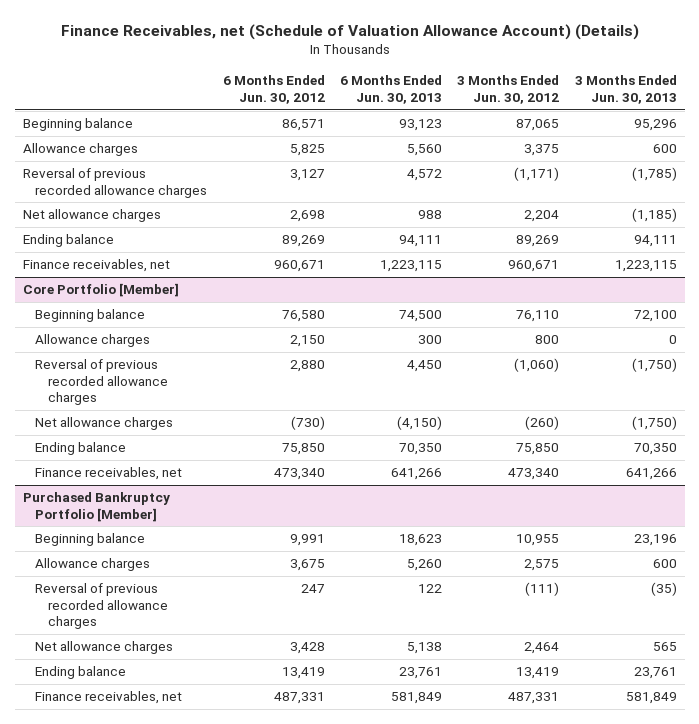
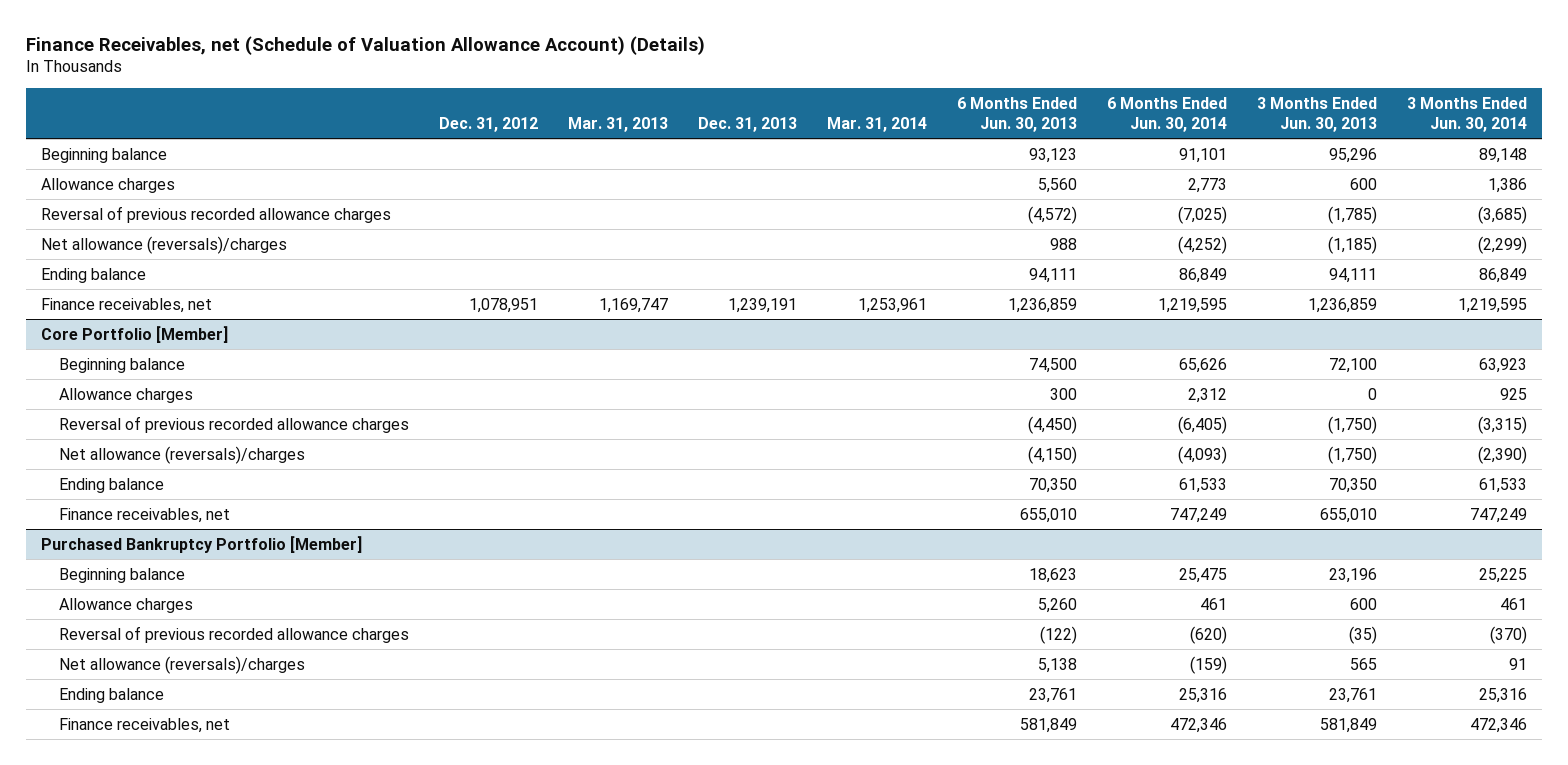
[222,75,325,104] 6 Months Ended Jun. 30, 2012 -> none
[457,75,560,104] 3 Months Ended Jun. 30, 2012 -> none
none -> [438,116,538,132] Dec. 31, 2012
none -> [567,116,668,132] Mar. 31, 2013
none -> [697,116,797,132] Dec. 31, 2013
none -> [826,116,927,132] Mar. 31, 2014
none -> [1107,97,1228,132] 6 Months Ended Jun. 30, 2014
none -> [1407,97,1528,132] 3 Months Ended Jun. 30, 2014
[407,169,443,182] 4,572 -> [1028,205,1078,224] (4,572)
[22,209,161,223] Net allowance charges -> [40,235,287,254] Net allowance (reversals)/charges
[380,260,443,273] 1,223,115 -> [1008,297,1078,313] 1,236,859
[614,260,677,273] 1,223,115 -> [1308,297,1378,313] 1,236,859
[407,360,443,373] 4,450 -> [1028,415,1078,434] (4,450)
[35,417,174,431] Net allowance charges -> [58,445,305,464] Net allowance (reversals)/charges
[391,468,443,481] 641,266 -> [1020,507,1078,523] 655,010
[625,468,677,481] 641,266 -> [1320,507,1378,523] 655,010
[418,584,443,594] 122 -> [1040,625,1078,644] (122)
[35,641,174,655] Net allowance charges -> [58,655,305,674] Net allowance (reversals)/charges

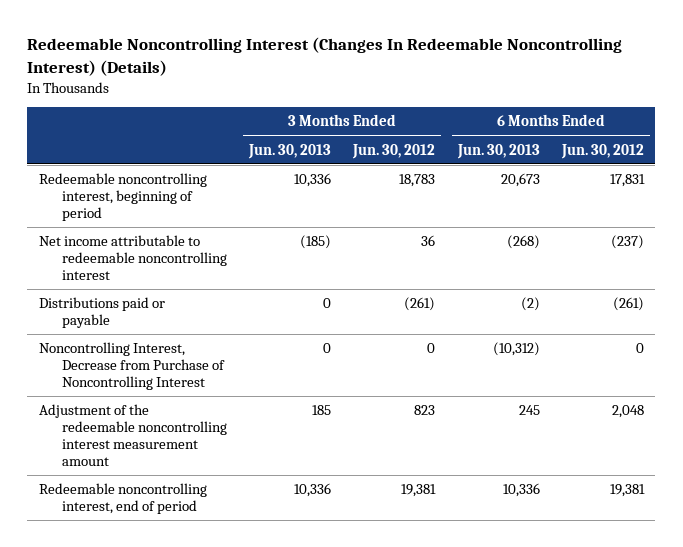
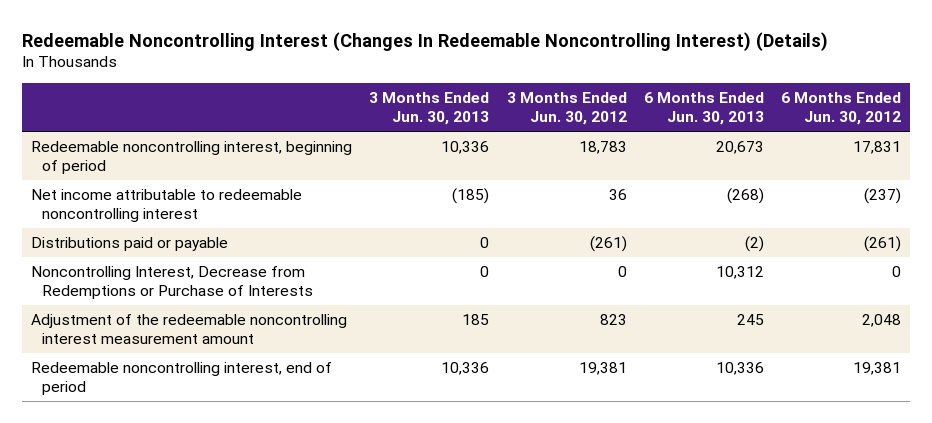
[38,342,225,391] Noncontrolling Interest, Decrease from Purchase of Noncontrolling Interest -> [31,265,313,300] Noncontrolling Interest, Decrease from Redemptions or Purchase of Interests
[492,342,540,357] (10,312) -> [716,265,765,279] 10,312

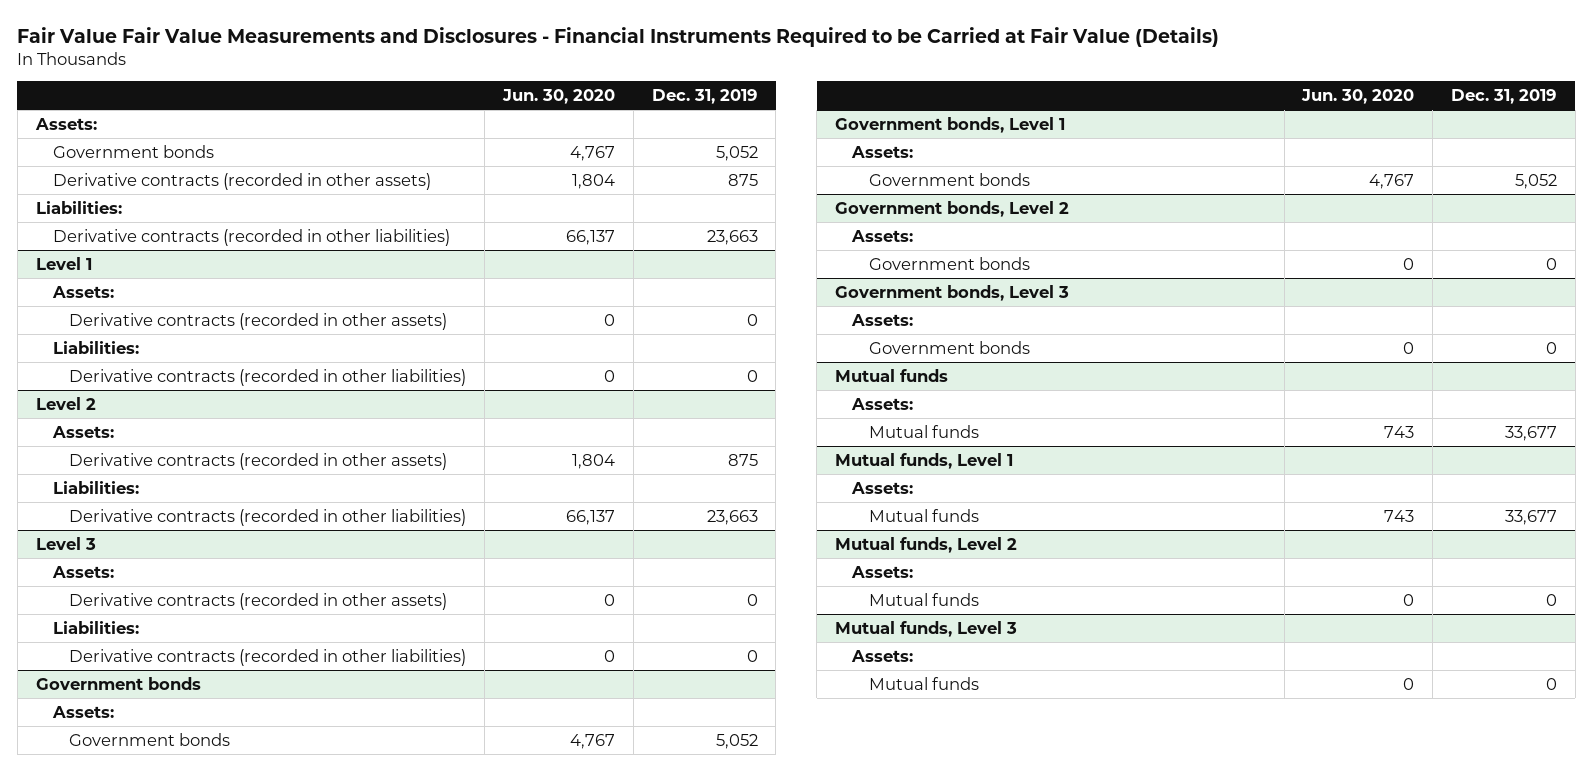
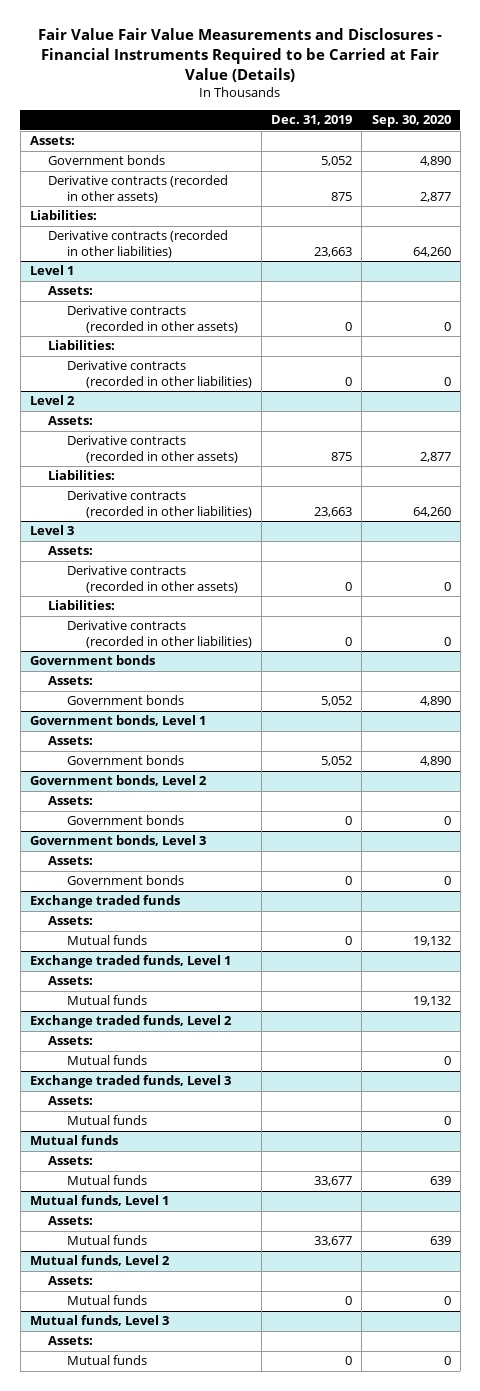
[502,88,616,104] Jun. 30, 2020 -> none
none -> [371,115,451,128] Sep. 30, 2020
none -> [29,895,180,909] Exchange traded funds
none -> [48,916,94,926] Assets:
none -> [67,935,148,946] Mutual funds
none -> [29,955,231,969] Exchange traded funds, Level 1
none -> [48,976,94,986] Assets:
none -> [67,995,148,1006] Mutual funds
none -> [29,1015,232,1029] Exchange traded funds, Level 2
none -> [48,1036,94,1046] Assets:
none -> [67,1055,148,1066] Mutual funds
none -> [29,1075,231,1089] Exchange traded funds, Level 3
none -> [48,1096,94,1106] Assets:
none -> [67,1115,148,1126] Mutual funds

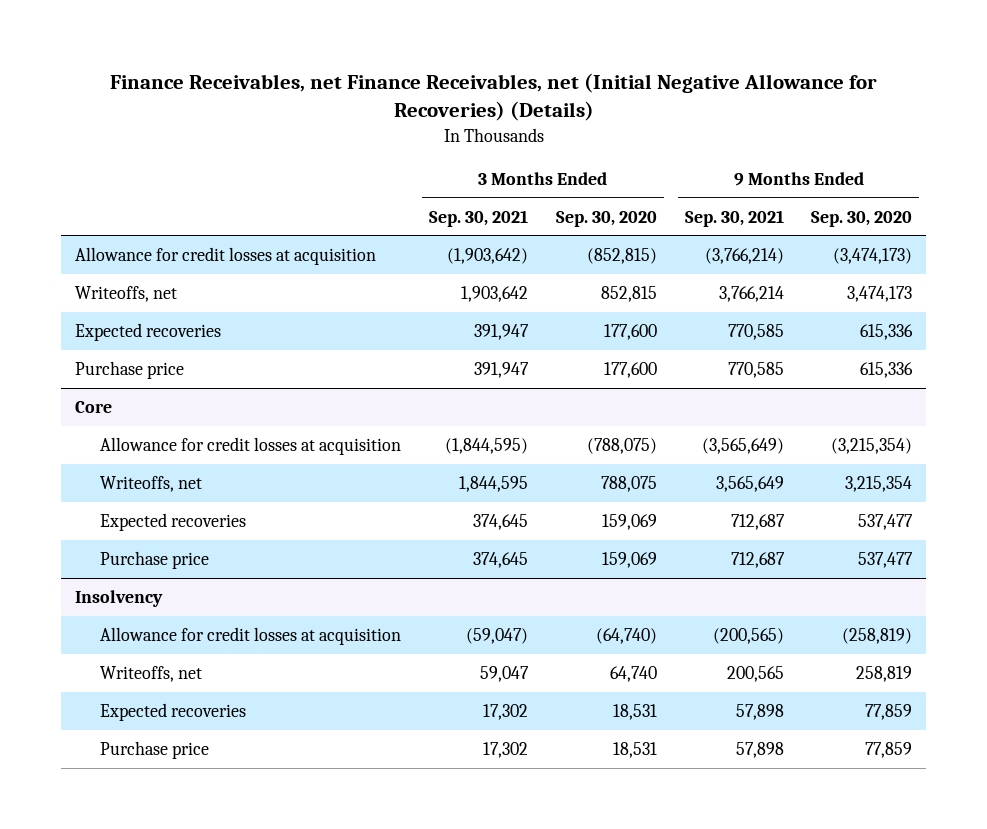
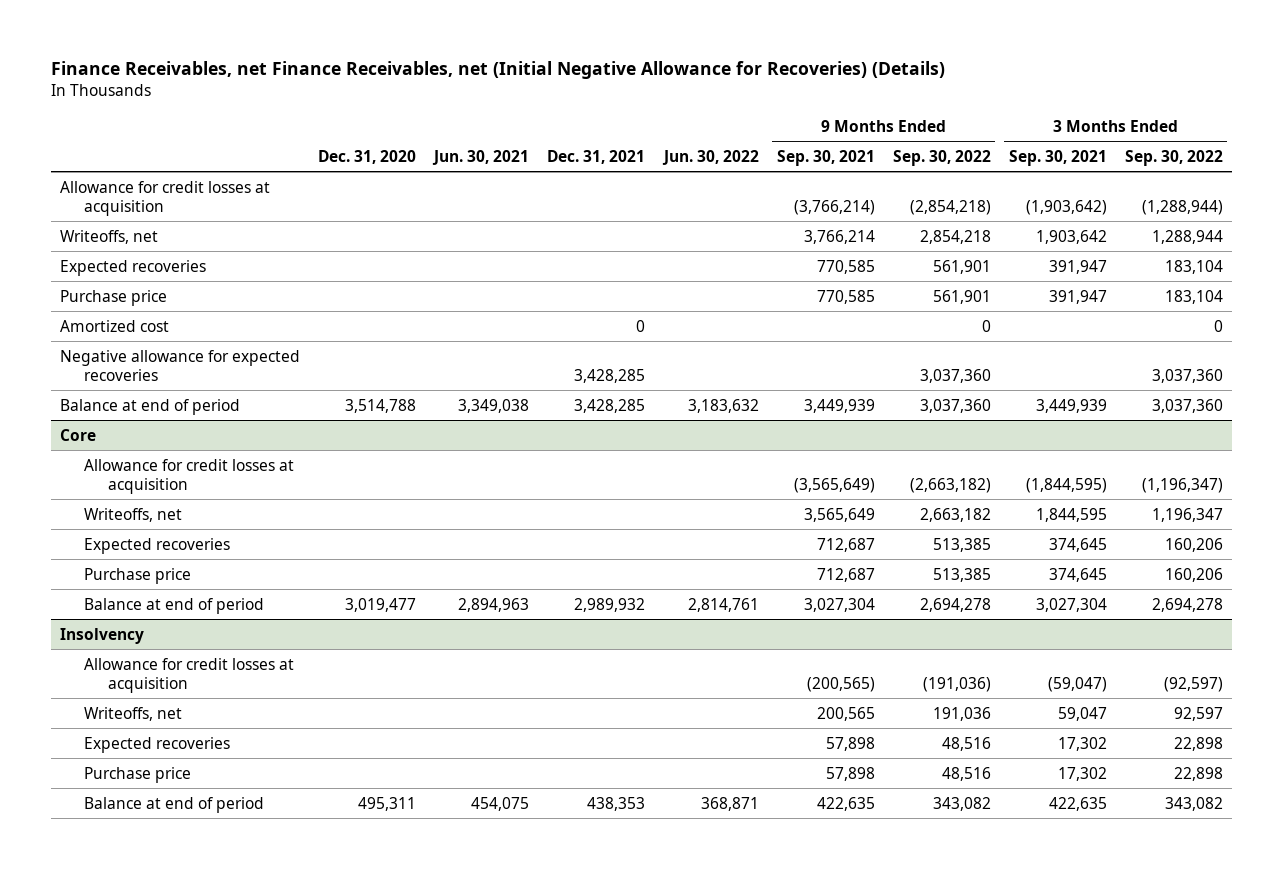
[555,210,657,227] Sep. 30, 2020 -> none
[811,210,913,227] Sep. 30, 2020 -> none
none -> [318,149,417,164] Dec. 31, 2020
none -> [432,149,530,165] Jun. 30, 2021
none -> [547,149,646,164] Dec. 31, 2021
none -> [661,149,759,165] Jun. 30, 2022
none -> [892,149,991,166] Sep. 30, 2022
none -> [1124,149,1223,166] Sep. 30, 2022
none -> [60,319,170,332] Amortized cost
none -> [60,349,301,381] Negative allowance for expected recoveries
none -> [60,398,241,415] Balance at end of period
none -> [84,597,265,614] Balance at end of period
none -> [84,796,265,813] Balance at end of period

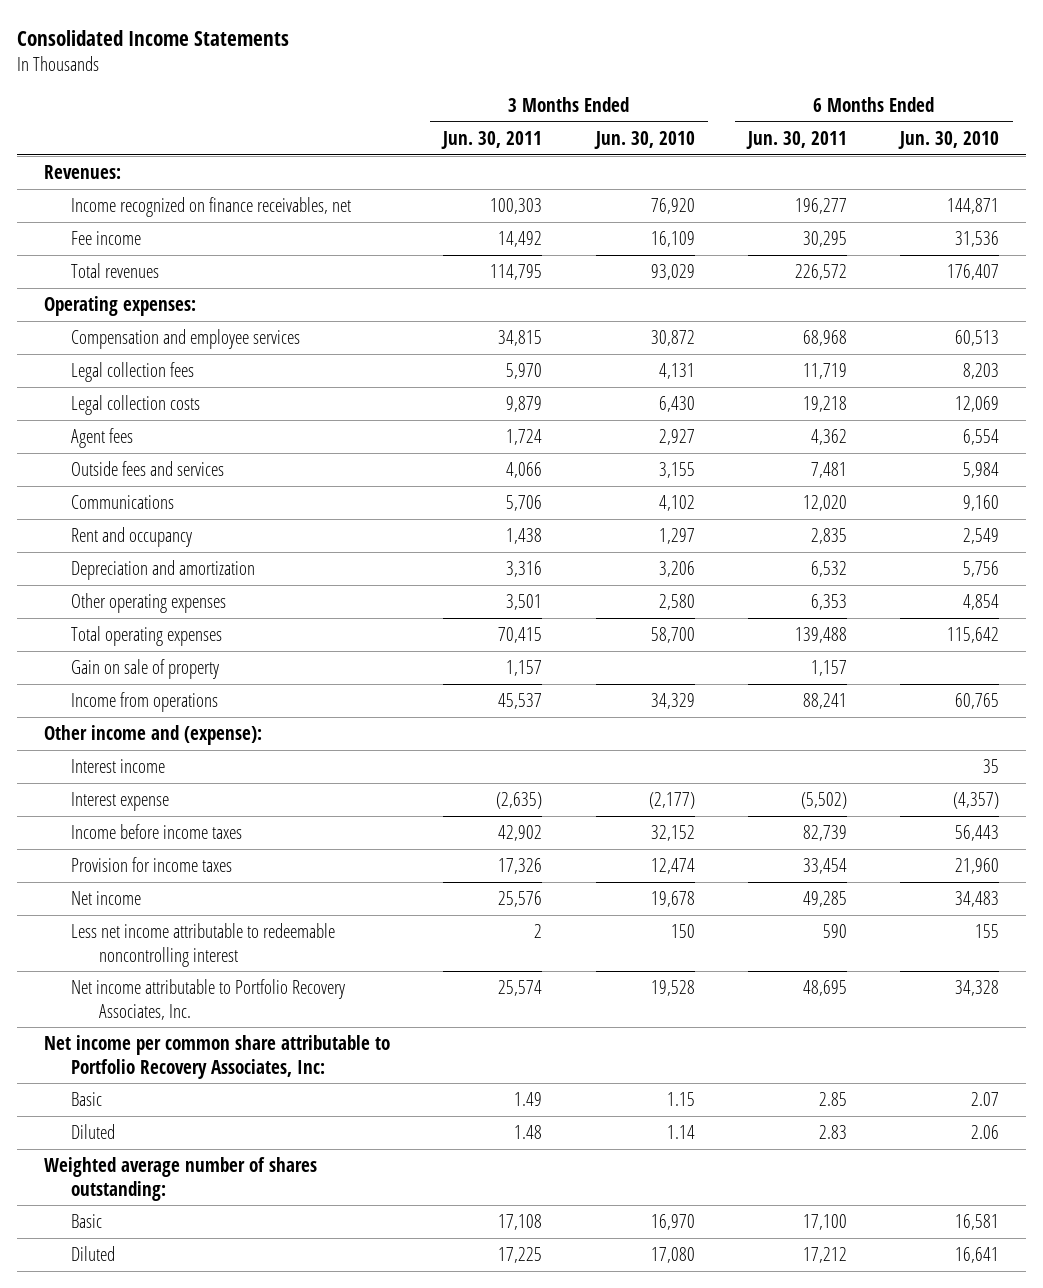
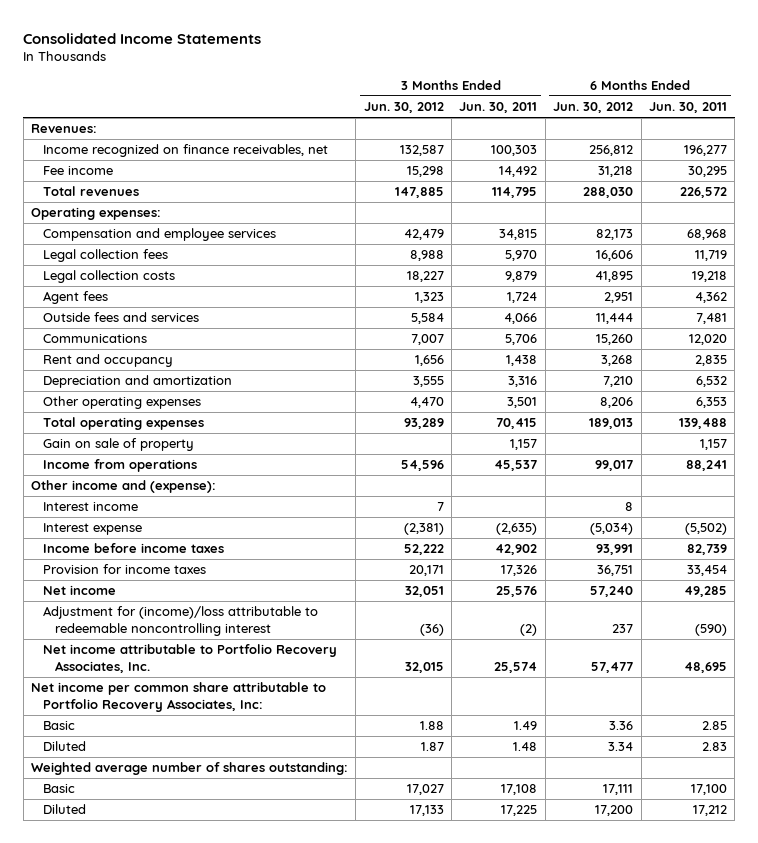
[593,130,695,149] Jun. 30, 2010 -> none
[898,130,1000,149] Jun. 30, 2010 -> none
none -> [363,102,444,114] Jun. 30, 2012
none -> [553,102,634,114] Jun. 30, 2012
[71,922,336,967] Less net income attributable to redeemable noncontrolling interest -> [43,606,319,636] Adjustment for (income)/loss attributable to redeemable noncontrolling interest
[534,923,543,938] 2 -> [520,623,538,636] (2)
[823,923,848,938] 590 -> [694,623,727,636] (590)

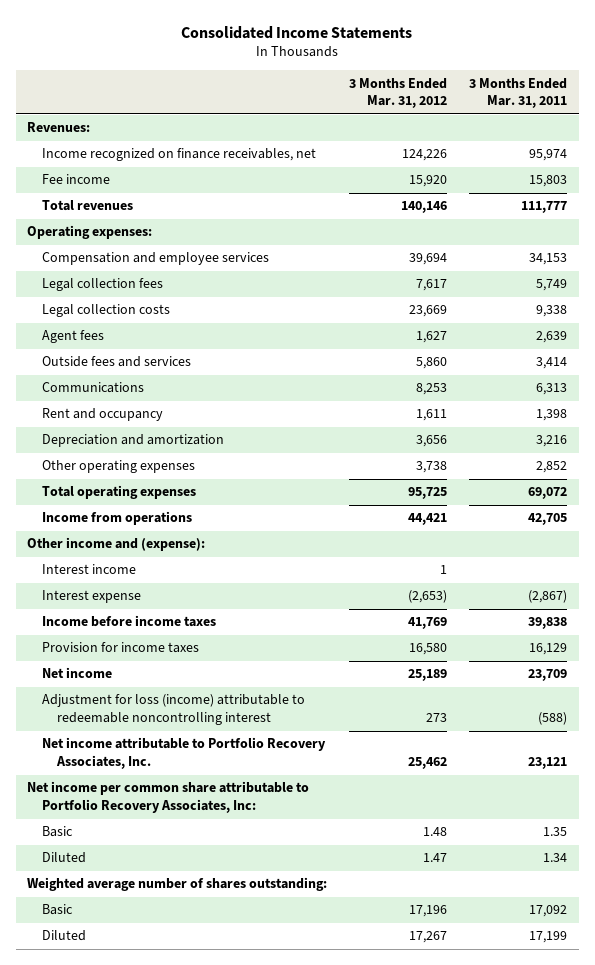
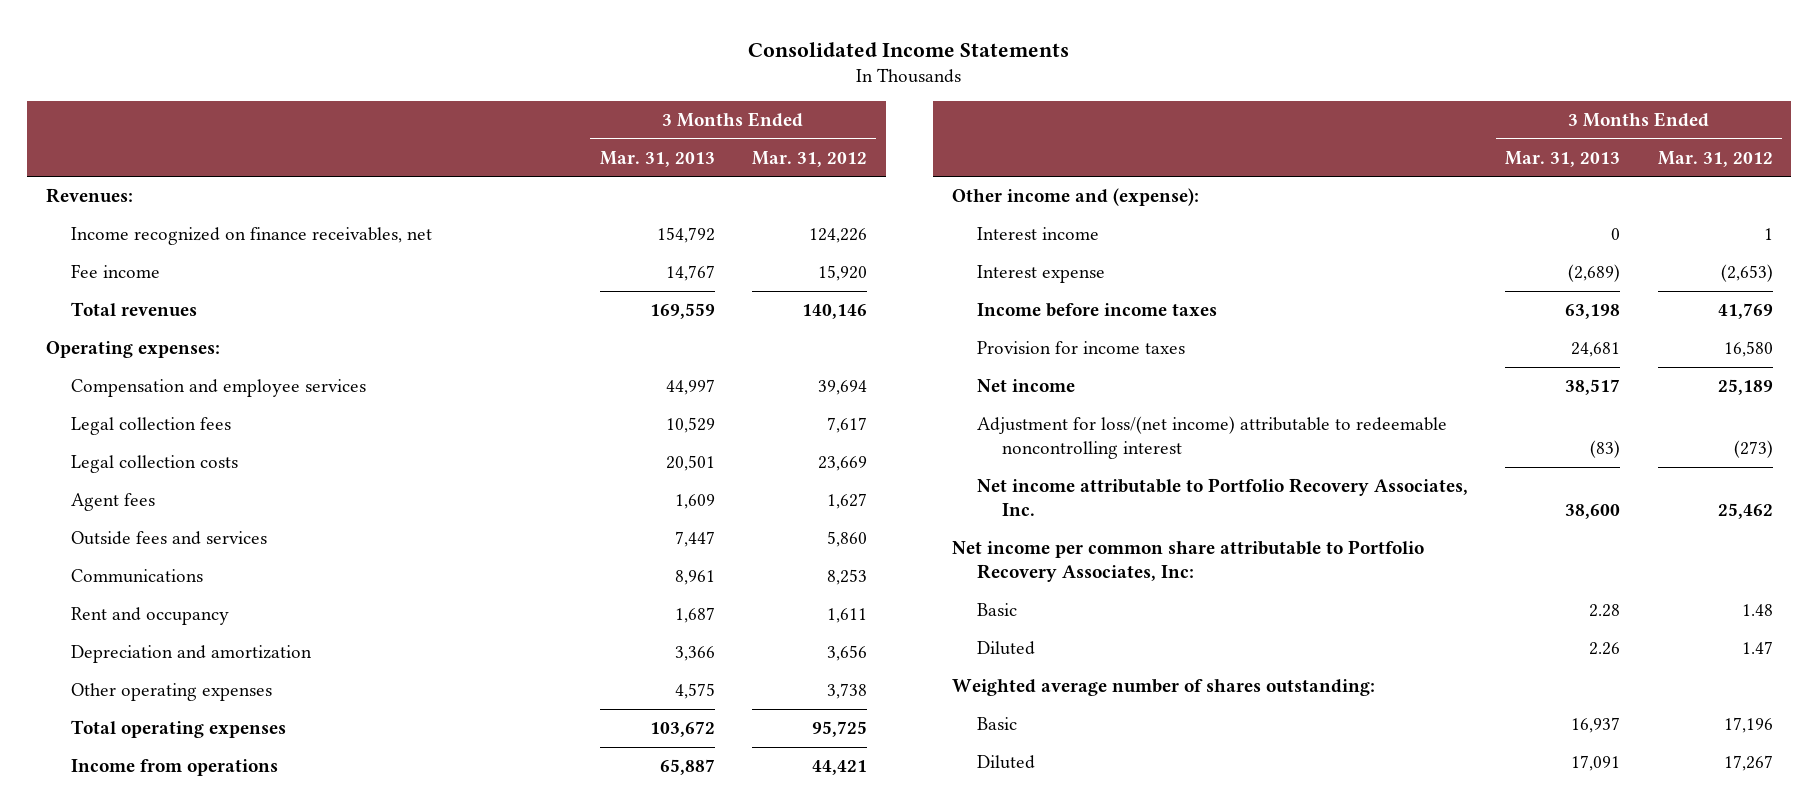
[469,77,568,109] 3 Months Ended Mar. 31, 2011 -> none
none -> [599,150,715,167] Mar. 31, 2013
[42,694,306,726] Adjustment for loss (income) attributable to redeemable noncontrolling interest -> [976,415,1447,459] Adjustment for loss/(net income) attributable to redeemable noncontrolling interest
[426,713,448,723] 273 -> [1733,439,1773,458] (273)

